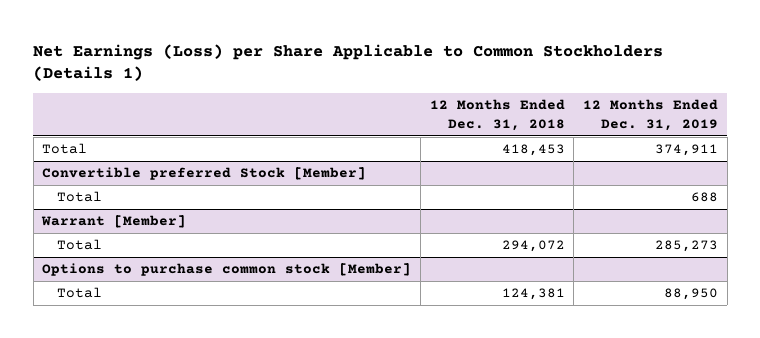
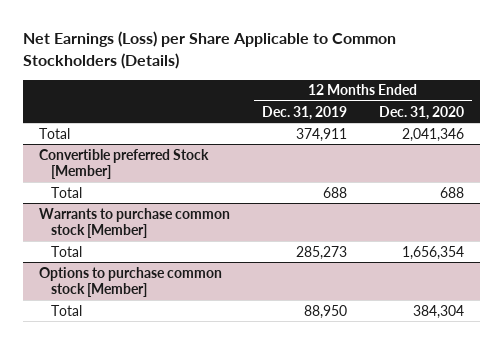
[33,43,664,82] Net Earnings (Loss) per Share Applicable to Common Stockholders (Details 1) -> [23,31,397,69] Net Earnings (Loss) per Share Applicable to Common Stockholders (Details)
[429,99,565,132] 12 Months Ended Dec. 31, 2018 -> none
none -> [379,105,465,120] Dec. 31, 2020
[41,215,187,229] Warrant [Member] -> [39,207,231,238] Warrants to purchase common stock [Member]

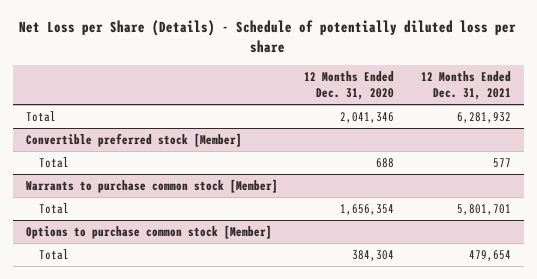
[23,31,397,69] Net Earnings (Loss) per Share Applicable to Common Stockholders (Details) -> [19,20,517,53] Net Loss per Share (Details) - Schedule of potentially diluted loss per share
[262,105,348,120] Dec. 31, 2019 -> none
none -> [421,70,512,101] 12 Months Ended Dec. 31, 2021
[39,148,210,179] Convertible preferred Stock [Member] -> [25,133,242,148] Convertible preferred stock [Member]

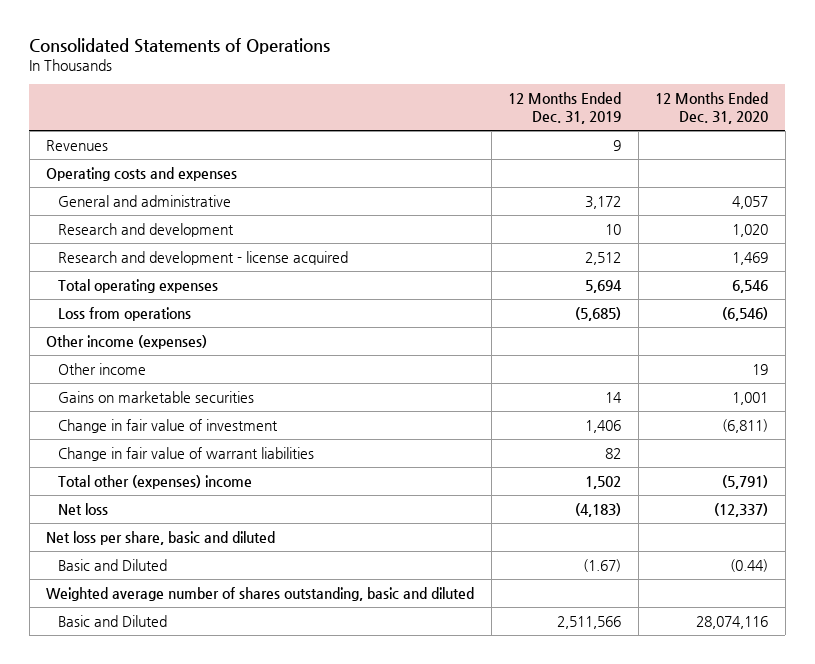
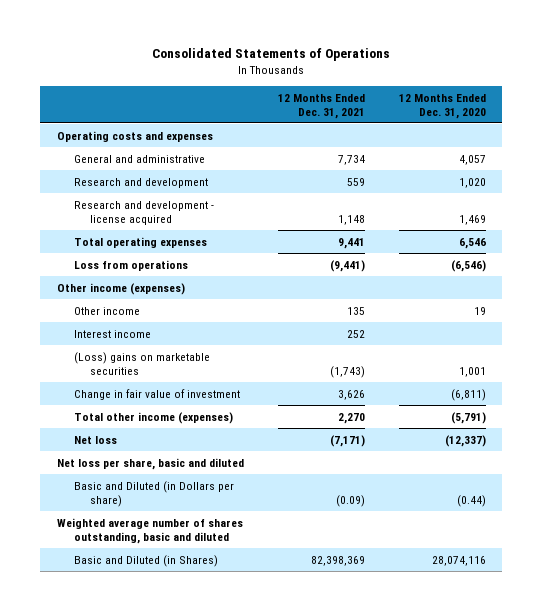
[508,92,622,125] 12 Months Ended Dec. 31, 2019 -> none
none -> [277,93,365,119] 12 Months Ended Dec. 31, 2021
[46,140,109,152] Revenues -> none
none -> [73,329,151,338] Interest income
[57,391,254,404] Gains on marketable securities -> [73,351,210,375] (Loss) gains on marketable securities
[57,447,314,462] Change in fair value of warrant liabilities -> none
[57,475,252,490] Total other (expenses) income -> [73,411,233,424] Total other income (expenses)
[57,559,167,572] Basic and Diluted -> [73,480,234,507] Basic and Diluted (in Dollars per share)
[57,615,167,628] Basic and Diluted -> [73,554,218,567] Basic and Diluted (in Shares)

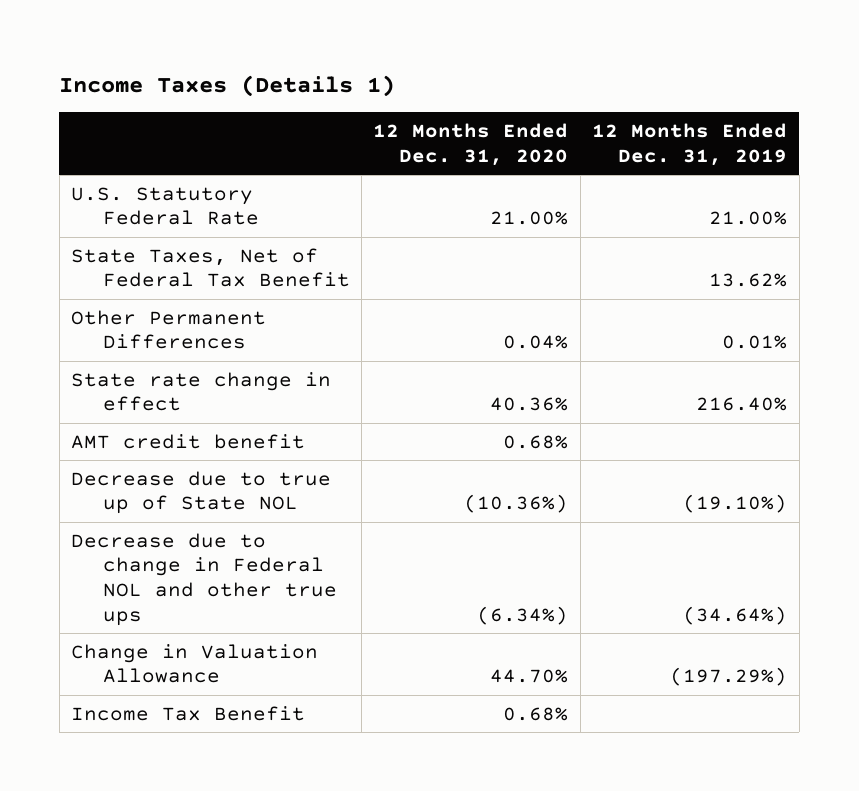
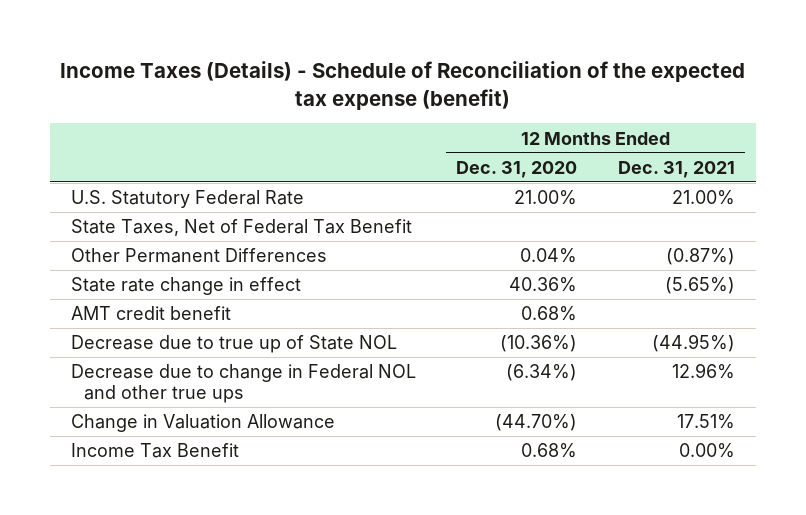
[59,74,396,97] Income Taxes (Details 1) -> [59,60,745,110] Income Taxes (Details) - Schedule of Reconciliation of the expected tax expense (benefit)
[592,123,788,166] 12 Months Ended Dec. 31, 2019 -> none
none -> [618,160,736,178] Dec. 31, 2021
[490,669,569,684] 44.70% -> [495,414,578,432] (44.70%)

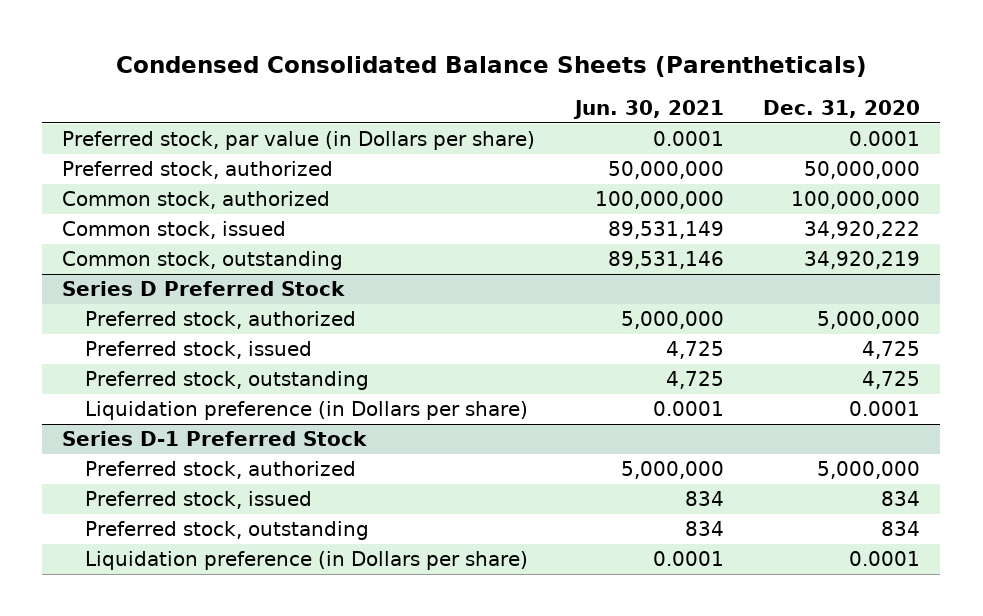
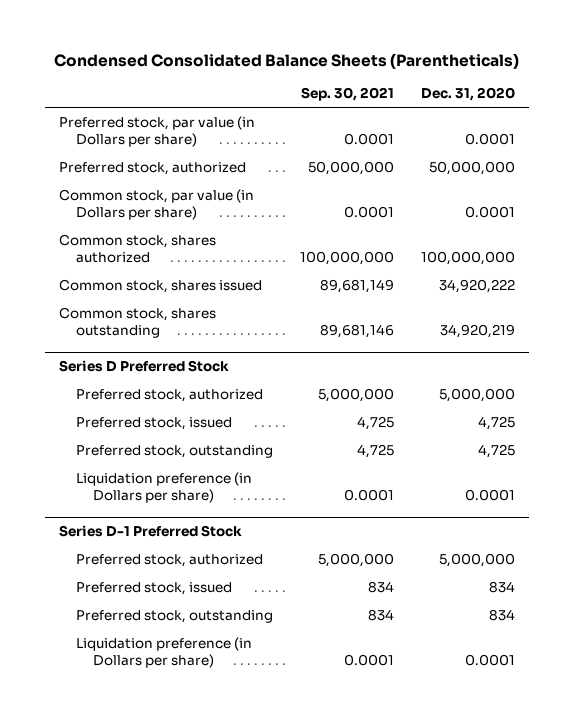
[572,99,724,119] Jun. 30, 2021 -> none
none -> [300,87,394,102] Sep. 30, 2021
none -> [58,188,254,220] Common stock, par value (in Dollars per share)
[62,191,331,210] Common stock, authorized -> [58,233,216,263] Common stock, shares authorized
[62,221,287,240] Common stock, issued -> [58,278,262,293] Common stock, shares issued
[62,251,344,271] Common stock, outstanding -> [58,306,216,338] Common stock, shares outstanding

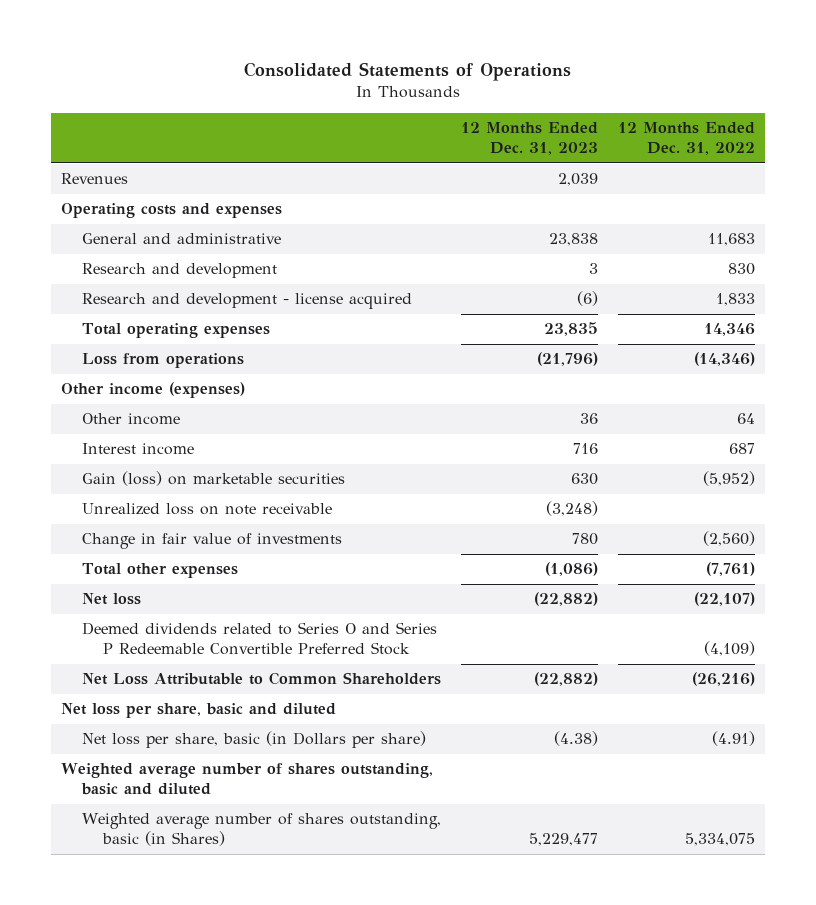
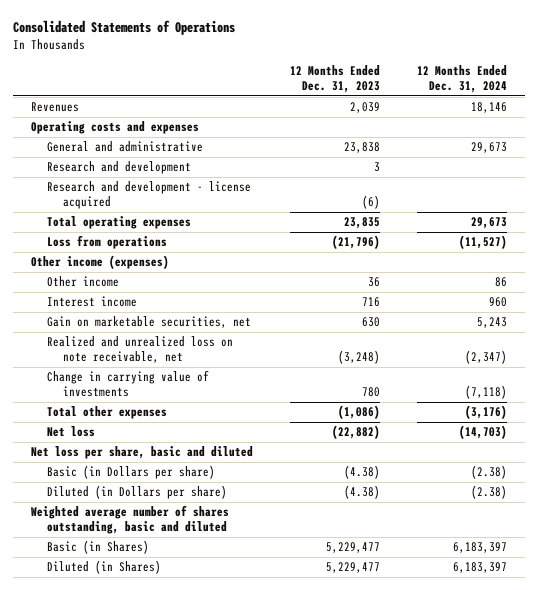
[618,122,756,156] 12 Months Ended Dec. 31, 2022 -> none
none -> [416,65,507,94] 12 Months Ended Dec. 31, 2024
[82,471,346,487] Gain (loss) on marketable securities -> [46,316,251,329] Gain on marketable securities, net
[82,503,333,516] Unrealized loss on note receivable -> [46,336,233,364] Realized and unrealized loss on note receivable, net
[82,533,343,550] Change in fair value of investments -> [46,370,209,398] Change in carrying value of investments
[82,622,438,656] Deemed dividends related to Series O and Series P Redeemable Convertible Preferred Stock -> none
[82,672,442,686] Net Loss Attributable to Common Shareholders -> none
[82,731,427,749] Net loss per share, basic (in Dollars per share) -> [46,465,215,480] Basic (in Dollars per share)
none -> [46,485,227,500] Diluted (in Dollars per share)
[82,813,442,847] Weighted average number of shares outstanding, basic (in Shares) -> [46,540,149,555] Basic (in Shares)
none -> [46,560,161,575] Diluted (in Shares)

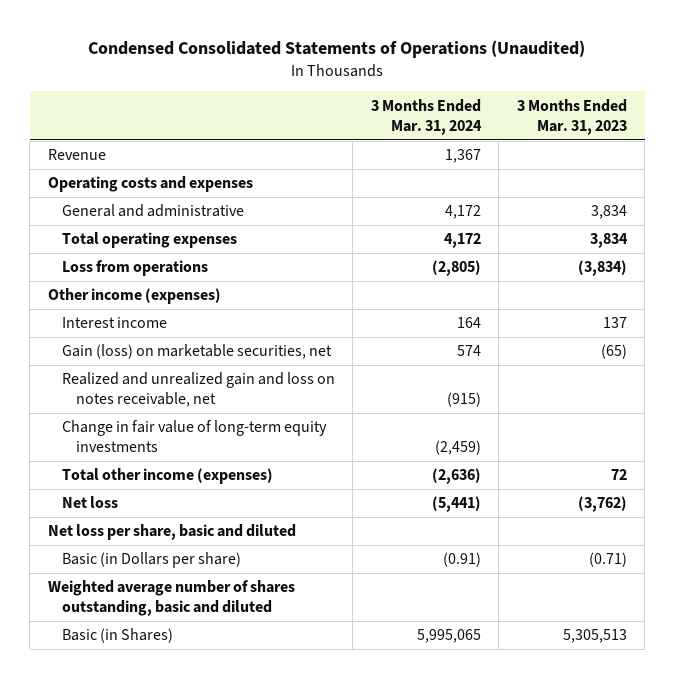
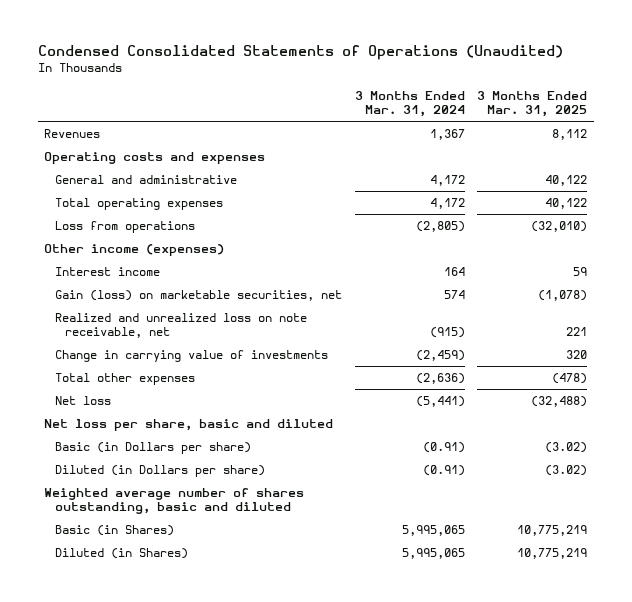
[516,98,627,135] 3 Months Ended Mar. 31, 2023 -> none
none -> [477,91,588,118] 3 Months Ended Mar. 31, 2025
[47,149,106,161] Revenue -> [44,129,101,139] Revenues
[61,372,335,408] Realized and unrealized gain and loss on notes receivable, net -> [54,313,307,339] Realized and unrealized loss on note receivable, net
[61,420,327,453] Change in fair value of long-term equity investments -> [54,350,328,363] Change in carrying value of investments
[61,468,273,485] Total other income (expenses) -> [54,373,195,386] Total other expenses
none -> [54,465,265,478] Diluted (in Dollars per share)
none -> [54,548,188,560] Diluted (in Shares)

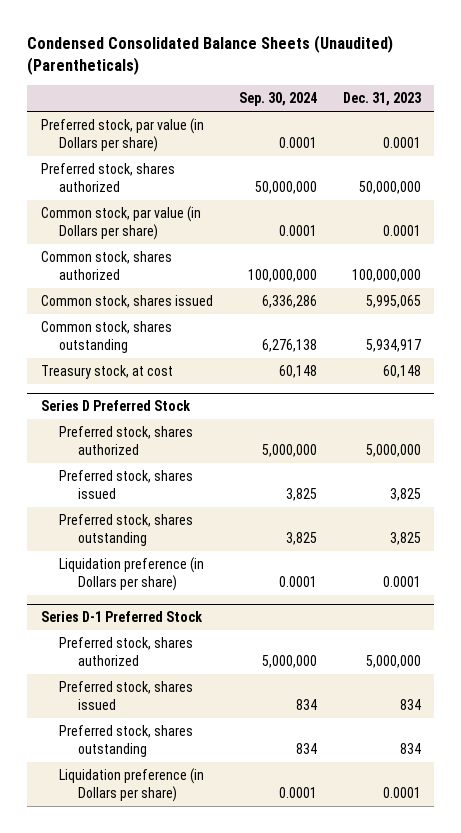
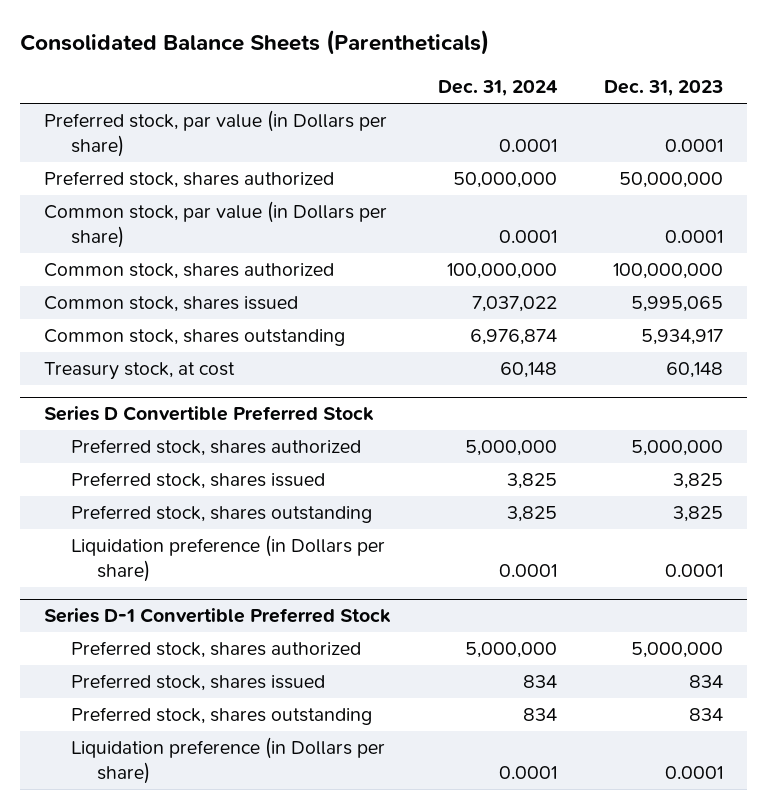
[27,35,394,75] Condensed Consolidated Balance Sheets (Unaudited) (Parentheticals) -> [20,30,490,56] Consolidated Balance Sheets (Parentheticals)
[238,91,317,106] Sep. 30, 2024 -> none
none -> [437,80,558,97] Dec. 31, 2024
[40,400,191,412] Series D Preferred Stock -> [43,406,374,422] Series D Convertible Preferred Stock
[40,611,203,623] Series D-1 Preferred Stock -> [43,608,391,624] Series D-1 Convertible Preferred Stock

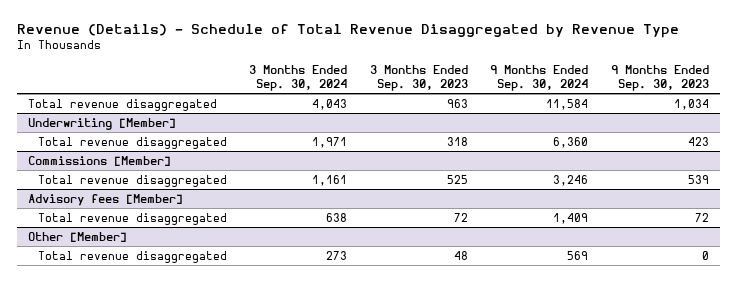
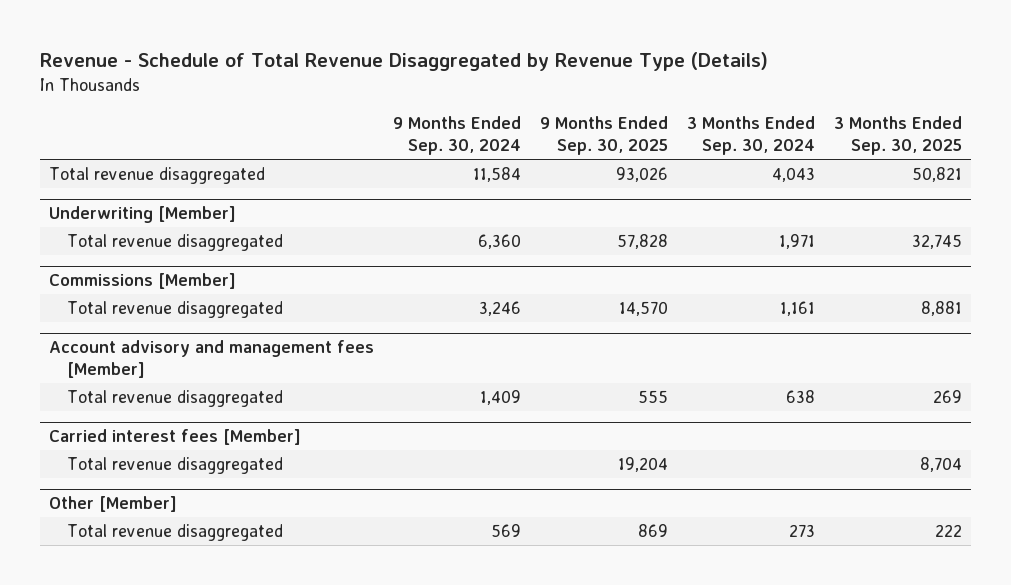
[16,24,679,39] Revenue (Details) - Schedule of Total Revenue Disaggregated by Revenue Type -> [40,52,769,72] Revenue - Schedule of Total Revenue Disaggregated by Revenue Type (Details)
[369,64,468,91] 3 Months Ended Sep. 30, 2023 -> none
[610,64,709,91] 9 Months Ended Sep. 30, 2023 -> none
none -> [539,116,668,156] 9 Months Ended Sep. 30, 2025
none -> [833,116,962,156] 3 Months Ended Sep. 30, 2025
[28,193,184,206] Advisory fees [Member] -> [49,340,375,379] Account advisory and management fees [Member]
none -> [49,429,302,446] Carried interest fees [Member]
none -> [66,457,283,475] Total revenue disaggregated

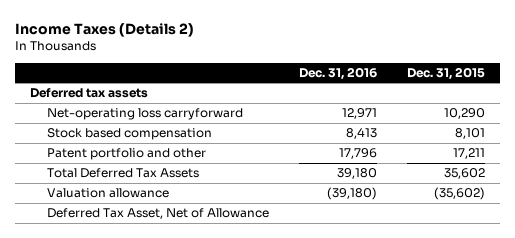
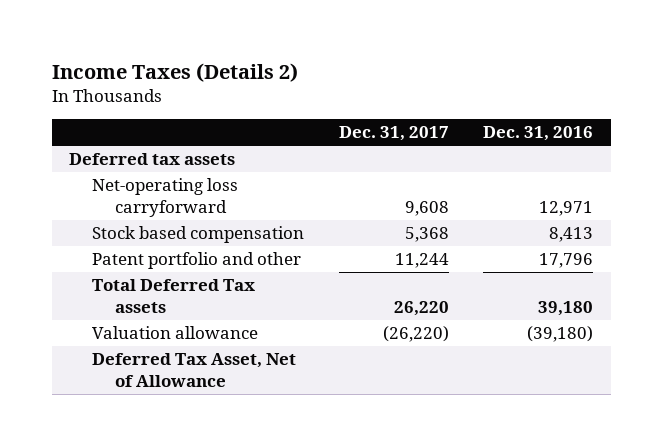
[406,66,485,80] Dec. 31, 2015 -> none
none -> [338,126,449,142] Dec. 31, 2017
[46,168,199,179] Total Deferred Tax Assets -> [92,279,256,314] Total Deferred Tax assets

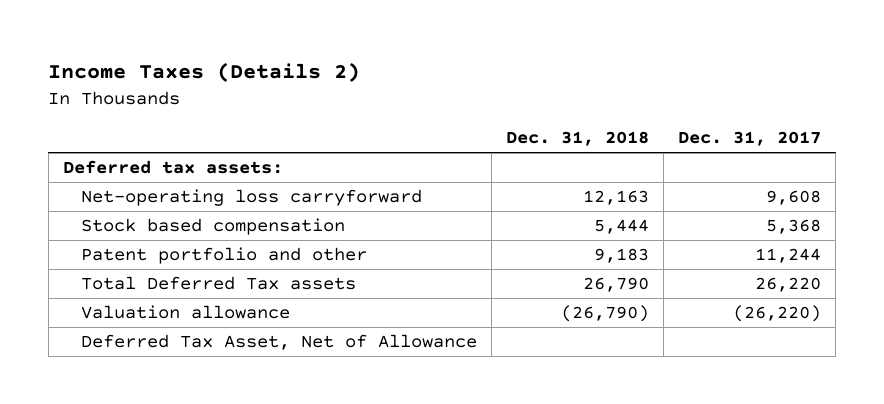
[483,126,594,142] Dec. 31, 2016 -> none
none -> [506,131,650,147] Dec. 31, 2018
[69,153,236,166] Deferred tax assets -> [62,160,283,175] Deferred tax assets:

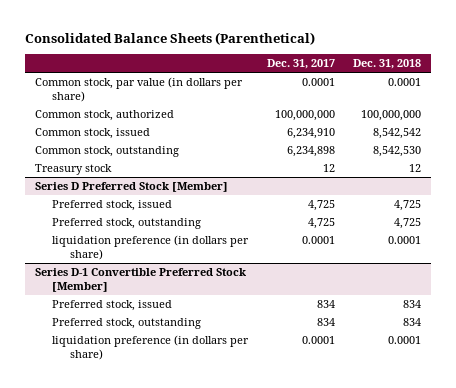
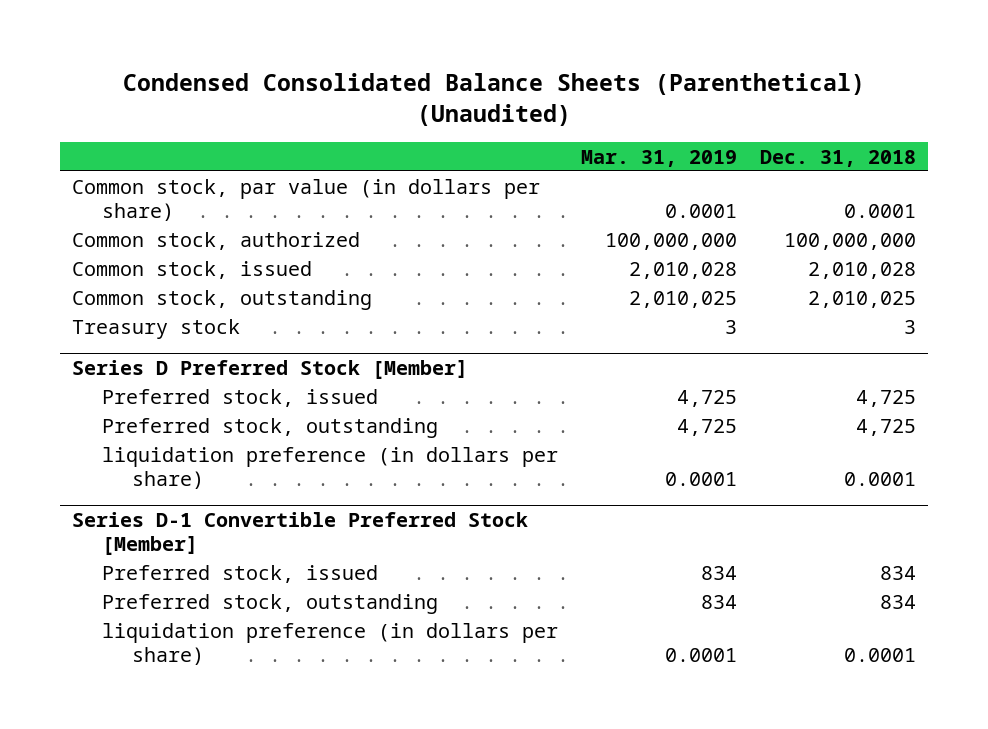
[25,31,316,45] Consolidated Balance Sheets (Parenthetical) -> [122,73,865,126] Condensed Consolidated Balance Sheets (Parenthetical) (Unaudited)
[266,59,335,70] Dec. 31, 2017 -> none
none -> [580,149,737,167] Mar. 31, 2019
[373,128,422,140] 8,542,542 -> [808,261,917,279] 2,010,028
[373,146,422,158] 8,542,530 -> [808,290,917,308] 2,010,025
[409,164,422,173] 12 -> [904,319,917,334] 3

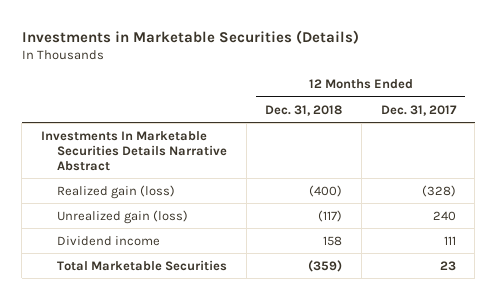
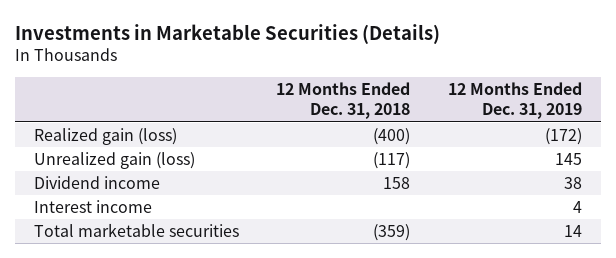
[380,104,457,116] Dec. 31, 2017 -> none
none -> [448,82,583,120] 12 Months Ended Dec. 31, 2019
[40,130,228,171] Investments In Marketable Securities Details Narrative Abstract -> none
none -> [33,200,152,214] Interest income
[57,259,228,271] Total Marketable Securities -> [33,223,239,238] Total marketable securities

